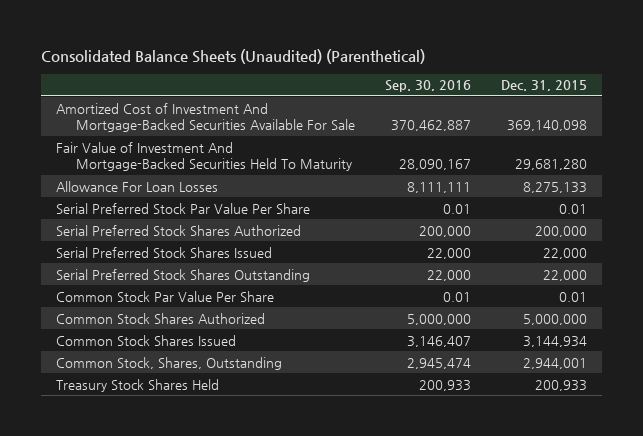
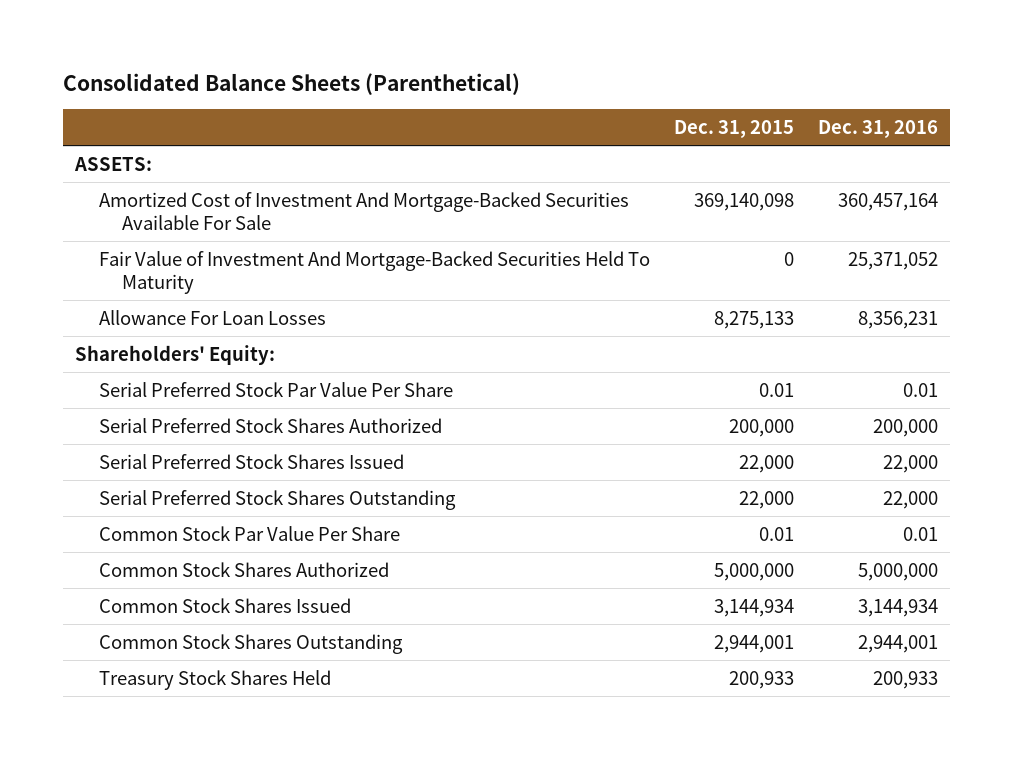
[40,48,425,64] Consolidated Balance Sheets (Unaudited) (Parenthetical) -> [62,73,520,96] Consolidated Balance Sheets (Parenthetical)
[385,80,472,93] Sep. 30, 2016 -> none
none -> [817,120,938,139] Dec. 31, 2016
none -> [73,156,152,171] ASSETS:
[515,159,588,171] 29,681,280 -> [783,251,794,266] 0
none -> [74,344,275,365] Shareholders' Equity:
[55,356,282,370] Common Stock, Shares, Outstanding -> [98,633,403,654] Common Stock Shares Outstanding

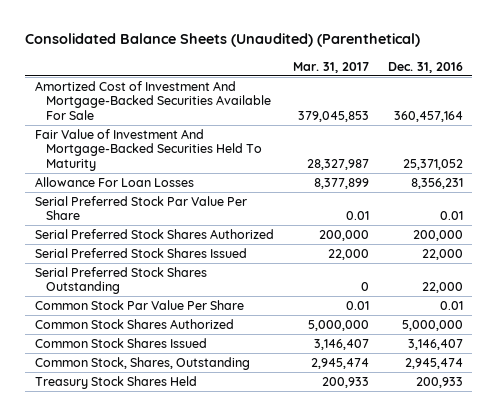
[62,73,520,96] Consolidated Balance Sheets (Parenthetical) -> [25,33,421,48] Consolidated Balance Sheets (Unaudited) (Parenthetical)
[673,120,794,139] Dec. 31, 2015 -> none
none -> [292,61,369,73] Mar. 31, 2017
[73,156,152,171] ASSETS: -> none
[74,344,275,365] Shareholders' Equity: -> none
[857,598,938,617] 3,144,934 -> [407,338,463,350] 3,146,407
[98,633,403,654] Common Stock Shares Outstanding -> [34,356,250,370] Common Stock, Shares, Outstanding
[857,634,938,653] 2,944,001 -> [404,357,463,369] 2,945,474

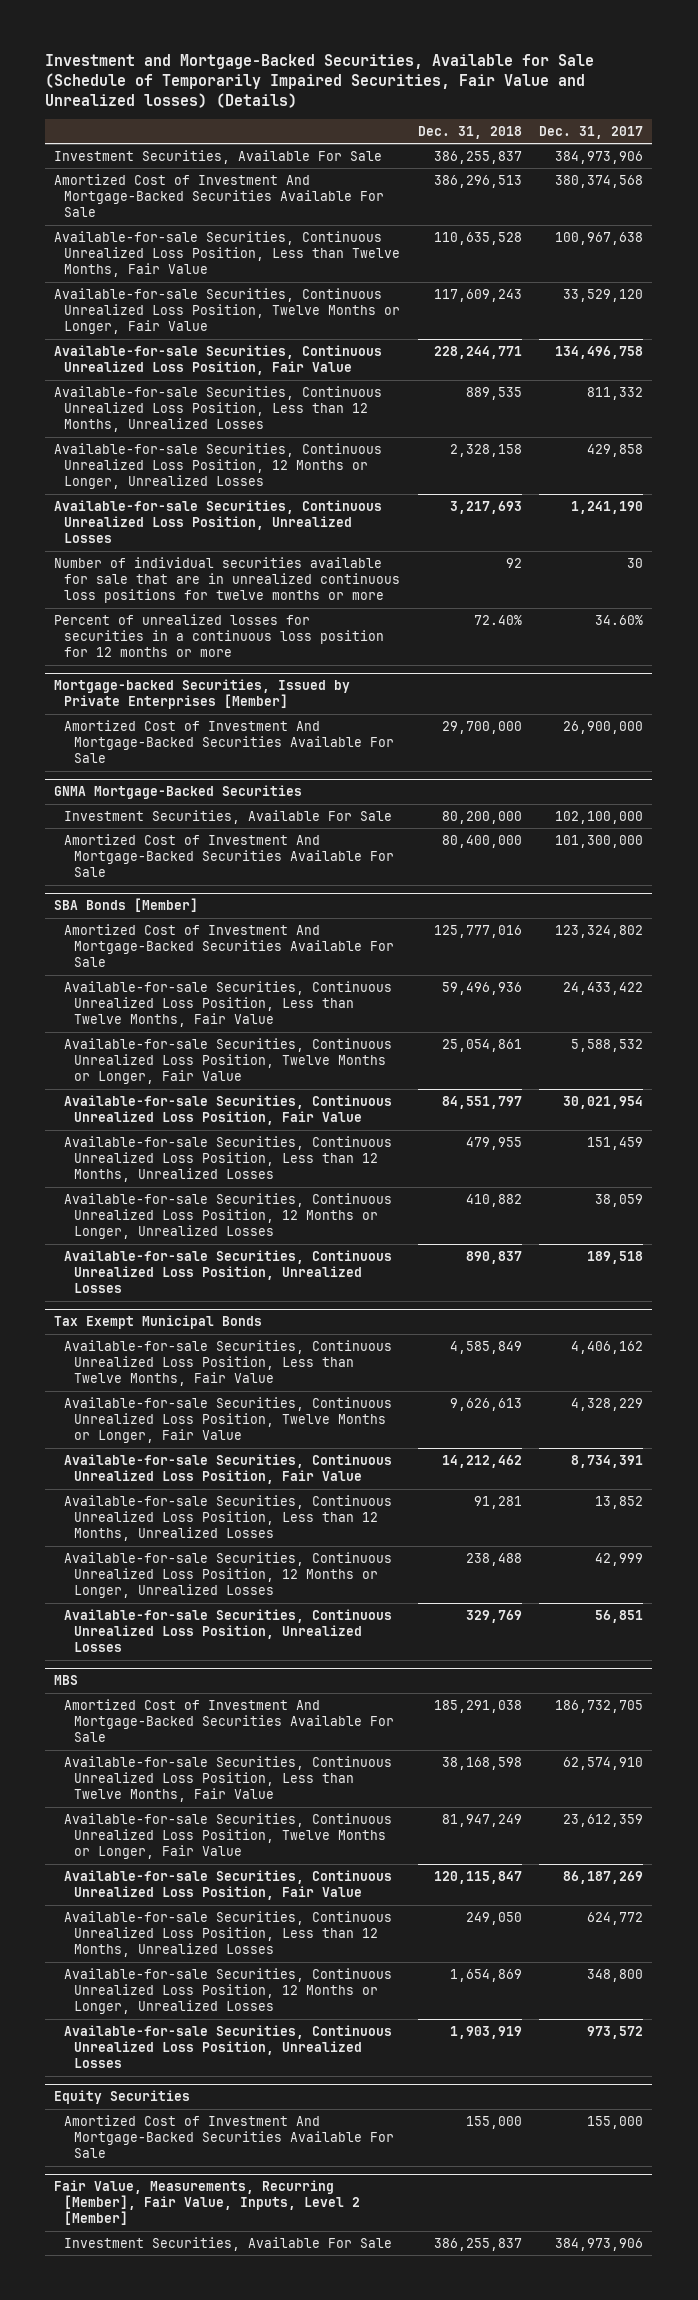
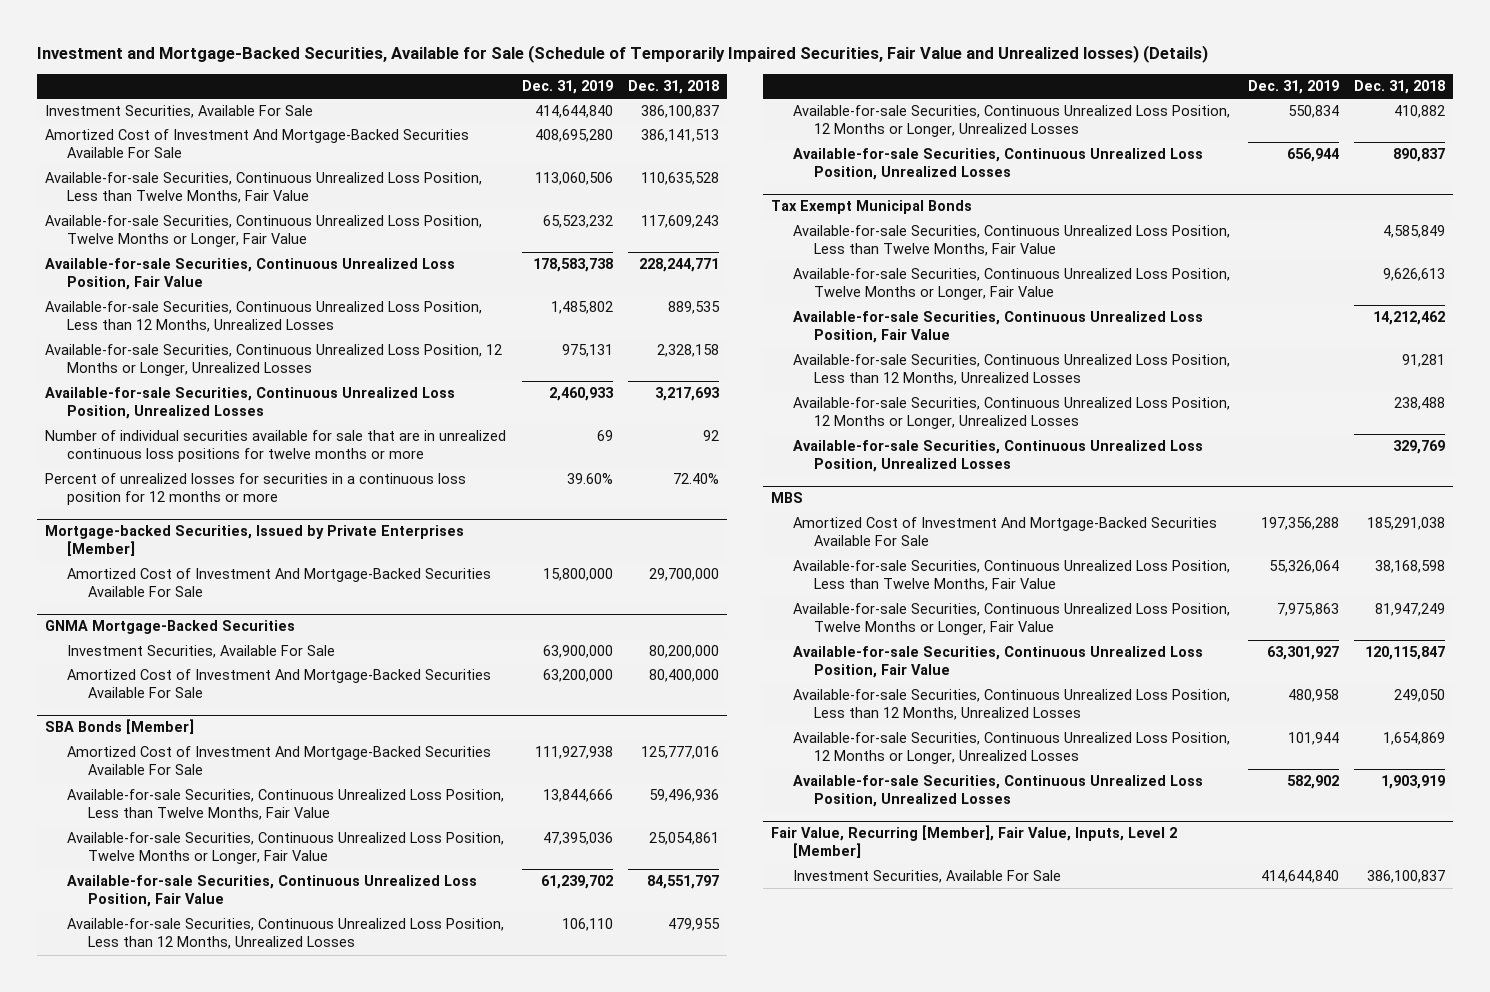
[539,125,644,139] Dec. 31, 2017 -> none
none -> [521,80,613,95] Dec. 31, 2019
[433,150,522,164] 386,255,837 -> [641,105,720,119] 386,100,837
[433,174,522,188] 386,296,513 -> [641,129,720,143] 386,141,513
[54,2090,191,2105] Equity Securities -> none
[64,2114,395,2159] Amortized Cost of Investment And Mortgage-Backed Securities Available For Sale -> none
[54,2180,361,2226] Fair Value, Measurements, Recurring [Member], Fair Value, Inputs, Level 2 [Member] -> [771,825,1178,859] Fair Value, Recurring [Member], Fair Value, Inputs, Level 2 [Member]
[433,2237,522,2251] 386,255,837 -> [1367,870,1446,884] 386,100,837

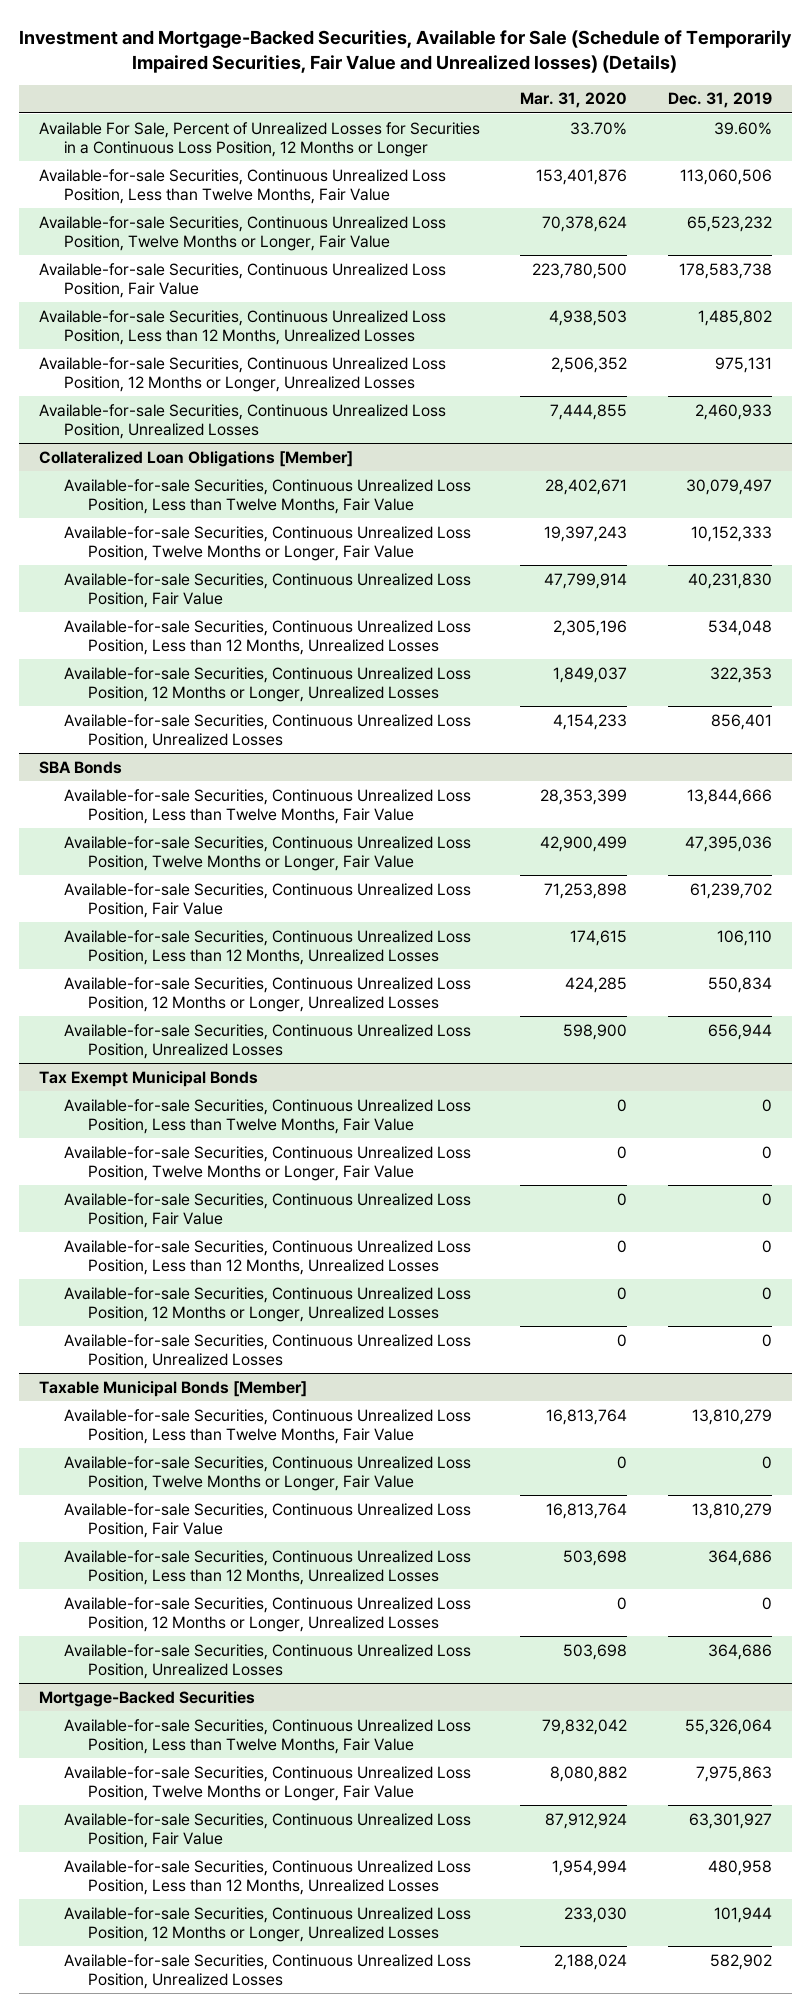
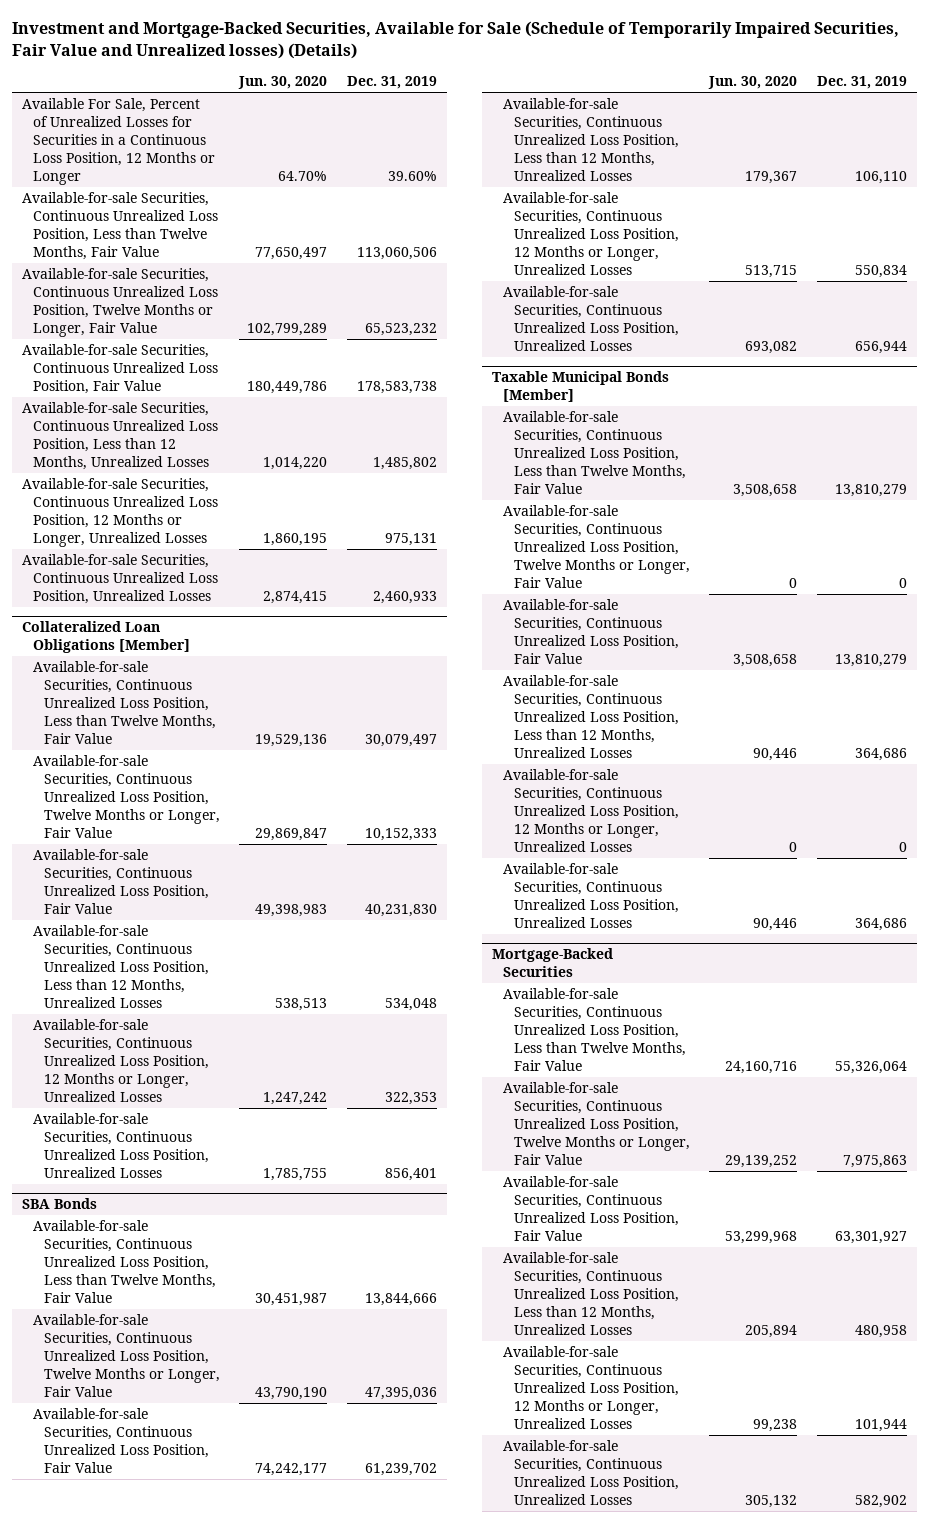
[520,92,628,109] Mar. 31, 2020 -> none
none -> [238,76,328,90] Jun. 30, 2020
[39,1070,259,1087] Tax Exempt Municipal Bonds -> none
[63,1098,471,1134] Available-for-sale Securities, Continuous Unrealized Loss Position, Less than Twelve Months, Fair Value -> none
[63,1145,471,1181] Available-for-sale Securities, Continuous Unrealized Loss Position, Twelve Months or Longer, Fair Value -> none
[63,1192,471,1228] Available-for-sale Securities, Continuous Unrealized Loss Position, Fair Value -> none
[63,1239,471,1275] Available-for-sale Securities, Continuous Unrealized Loss Position, Less than 12 Months, Unrealized Losses -> none
[63,1286,471,1322] Available-for-sale Securities, Continuous Unrealized Loss Position, 12 Months or Longer, Unrealized Losses -> none
[63,1333,471,1369] Available-for-sale Securities, Continuous Unrealized Loss Position, Unrealized Losses -> none

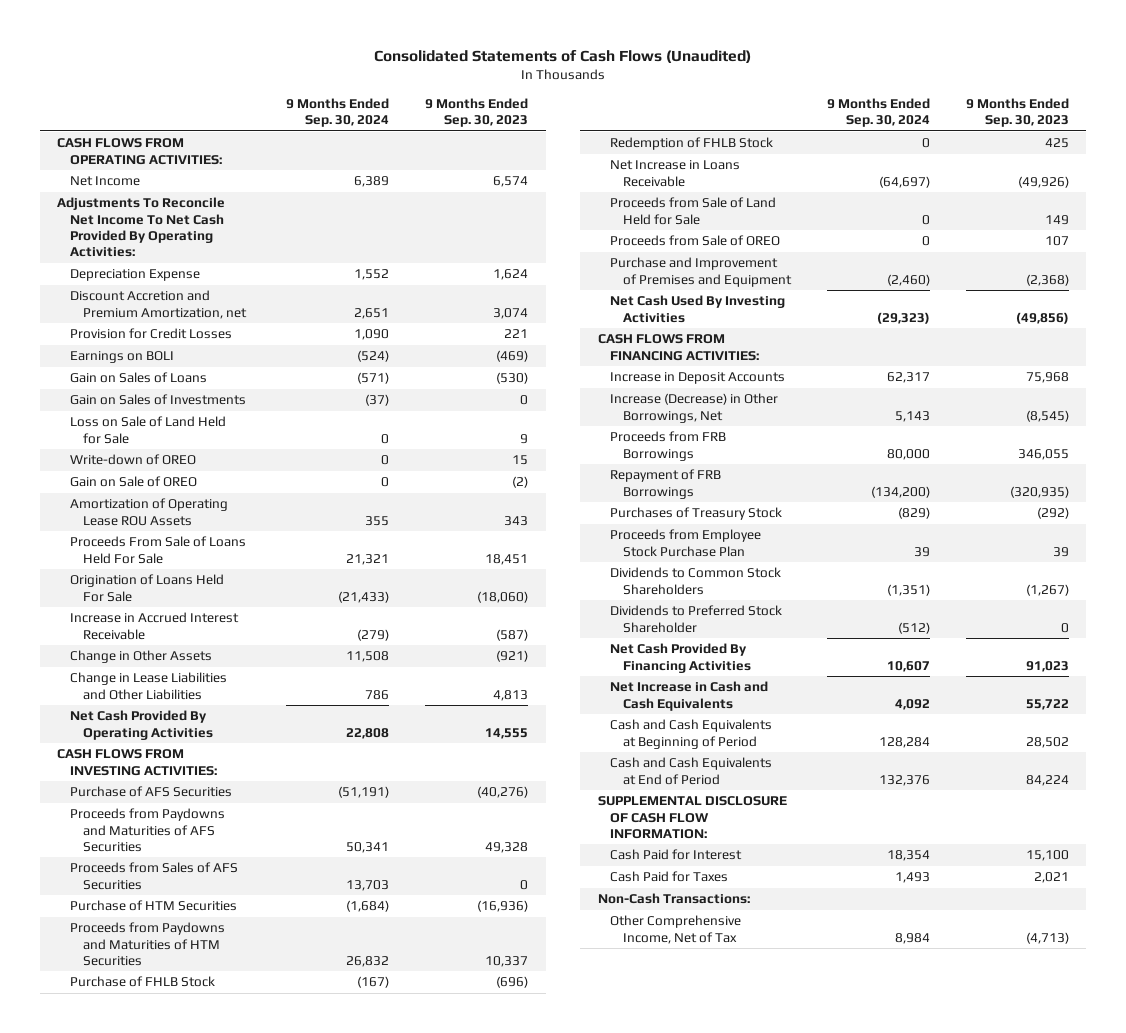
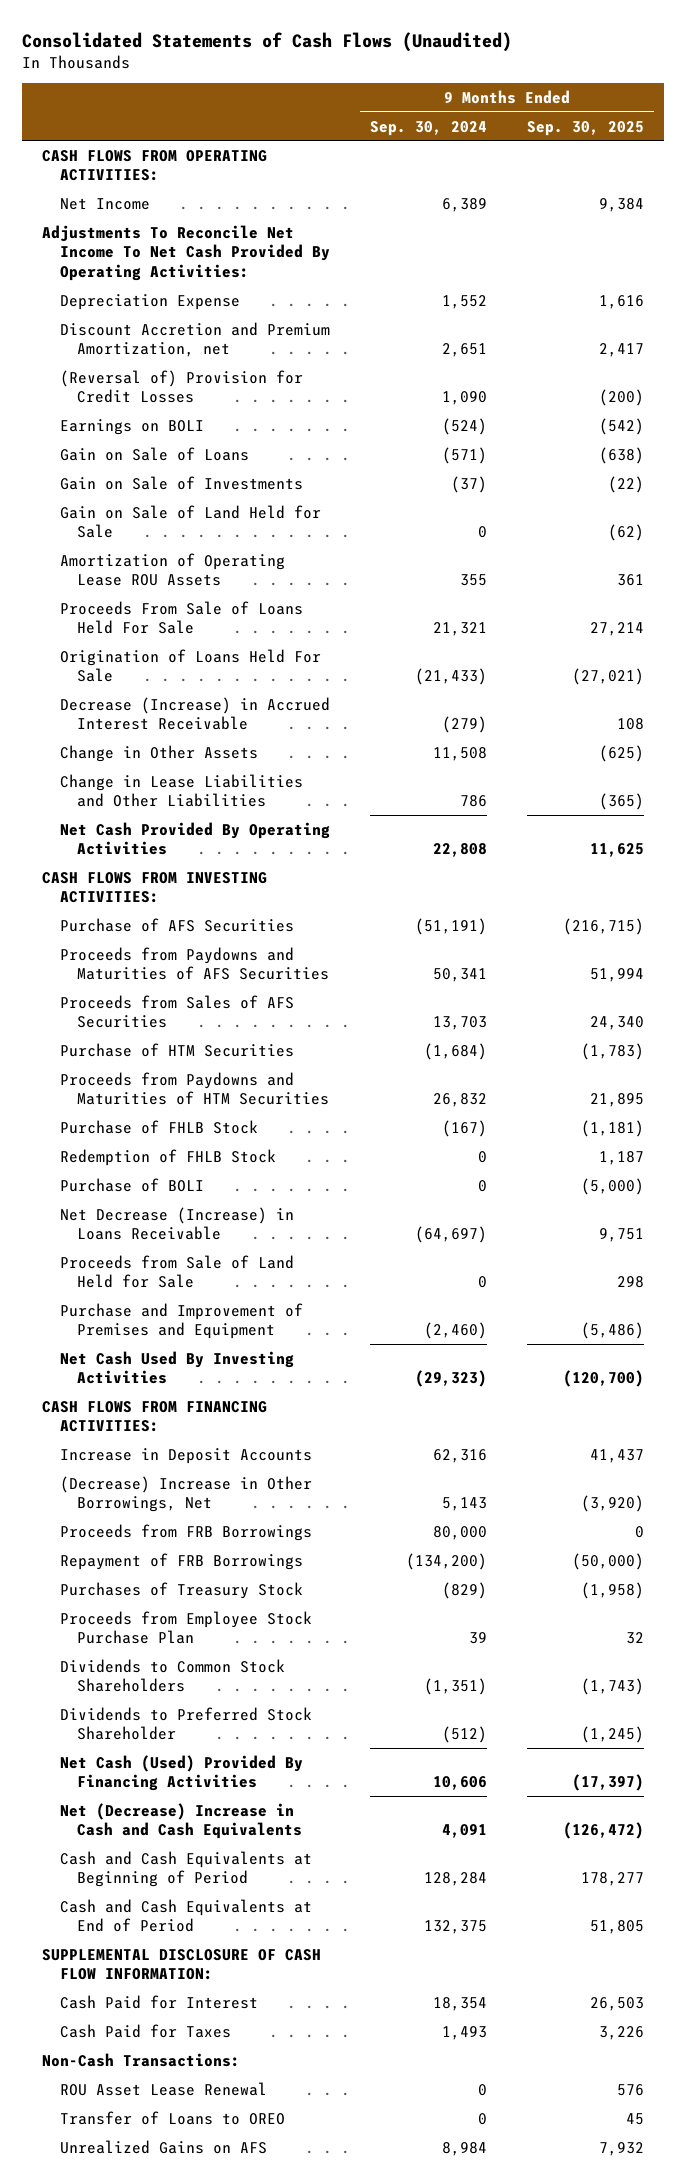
[425,97,529,128] 9 Months Ended Sep. 30, 2023 -> none
none -> [527,120,645,136] Sep. 30, 2025
[69,328,232,340] Provision for Credit Losses -> [59,369,303,404] (Reversal of) Provision for Credit Losses
[69,454,196,466] Write-down of OREO -> none
[69,476,197,488] Gain on Sale of OREO -> none
[69,372,207,384] Gain on Sales of Loans -> [59,446,249,461] Gain on Sale of Loans
[69,394,246,406] Gain on Sales of Investments -> [59,475,303,490] Gain on Sale of Investments
[69,416,226,444] Loss on Sale of Land Held for Sale -> [59,504,321,539] Gain on Sale of Land Held for Sale
[69,612,239,640] Increase in Accrued Interest Receivable -> [59,696,330,731] Decrease (Increase) in Accrued Interest Receivable
none -> [59,1177,204,1192] Purchase of BOLI
[610,160,741,187] Net Increase in Loans Receivable -> [59,1206,294,1241] Net Decrease (Increase) in Loans Receivable
[610,235,781,247] Proceeds from Sale of OREO -> none
[886,372,930,384] 62,317 -> [433,1448,488,1463] 62,316
[610,393,779,423] Increase (Decrease) in Other Borrowings, Net -> [59,1475,312,1513] (Decrease) Increase in Other Borrowings, Net
[610,643,751,673] Net Cash Provided By Financing Activities -> [59,1754,303,1792] Net Cash (Used) Provided By Financing Activities
[886,660,930,672] 10,607 -> [433,1776,488,1791] 10,606
[610,681,769,711] Net Increase in Cash and Cash Equivalents -> [59,1802,302,1840] Net (Decrease) Increase in Cash and Cash Equivalents
[894,698,930,710] 4,092 -> [442,1824,488,1839] 4,091
[878,774,930,786] 132,376 -> [424,1920,488,1935] 132,375
none -> [59,2081,267,2096] ROU Asset Lease Renewal
none -> [59,2110,285,2125] Transfer of Loans to OREO
[610,915,742,944] Other Comprehensive Income, Net of Tax -> [59,2139,267,2154] Unrealized Gains on AFS

